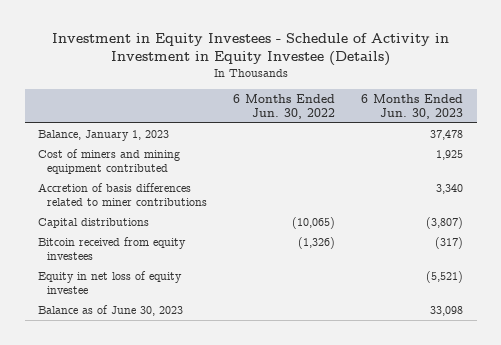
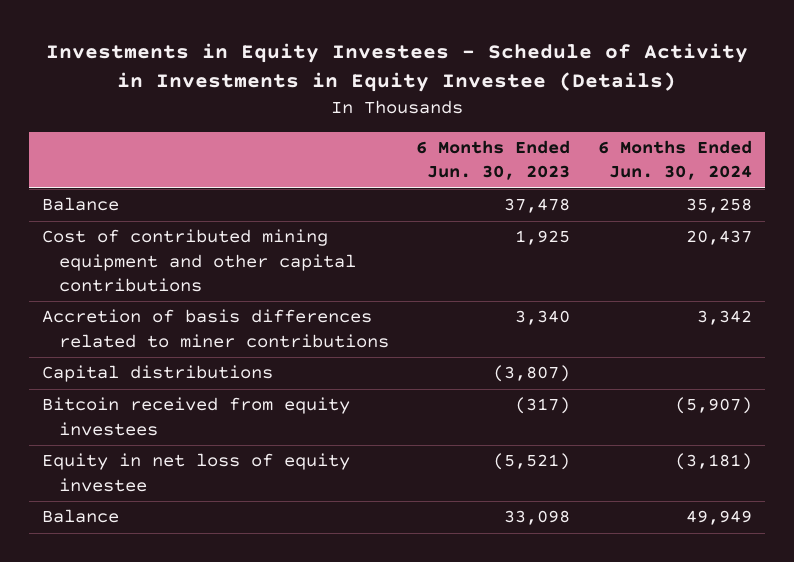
[51,32,449,67] Investment in Equity Investees - Schedule of Activity in Investment in Equity Investee (Details) -> [45,43,748,93] Investments in Equity Investees - Schedule of Activity in Investments in Equity Investee (Details)
[233,93,336,119] 6 Months Ended Jun. 30, 2022 -> none
none -> [597,140,752,181] 6 Months Ended Jun. 30, 2024
[37,129,169,141] Balance, January 1, 2023 -> [42,197,120,212] Balance
[37,148,180,175] Cost of miners and mining equipment contributed -> [42,229,356,292] Cost of contributed mining equipment and other capital contributions
[37,304,183,316] Balance as of June 30, 2023 -> [42,509,120,524] Balance

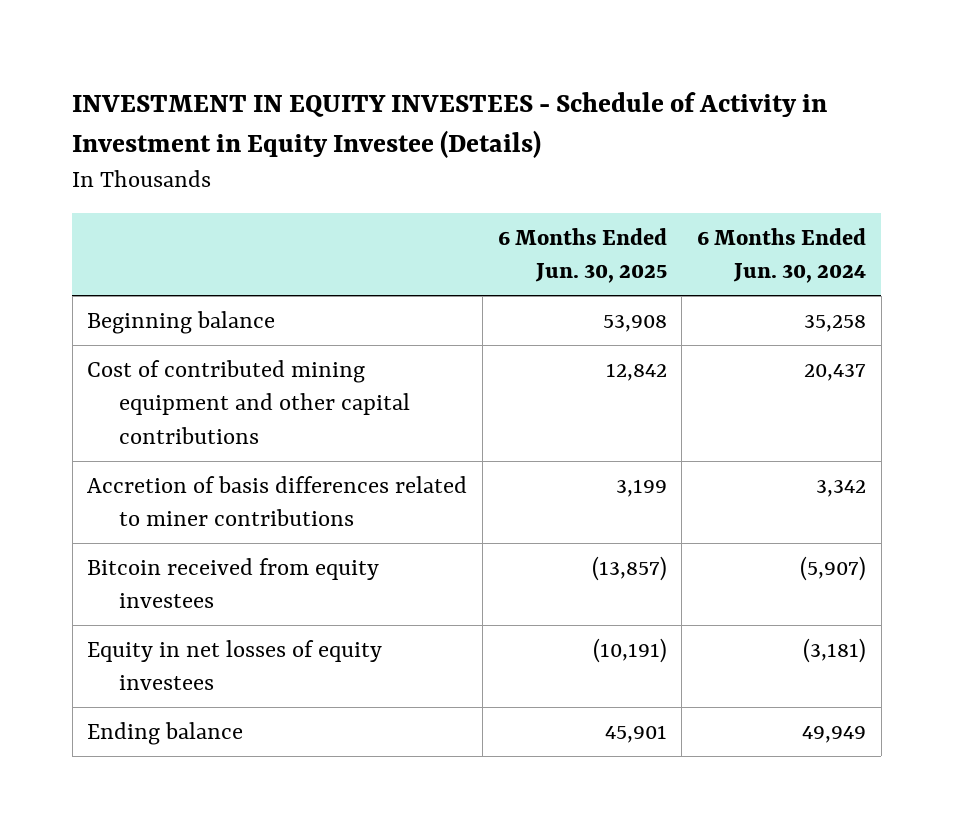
[45,43,748,93] Investments in Equity Investees - Schedule of Activity in Investments in Equity Investee (Details) -> [72,92,828,159] INVESTMENT IN EQUITY INVESTEES - Schedule of Activity in Investment in Equity Investee (Details)
[416,140,571,181] 6 Months Ended Jun. 30, 2023 -> none
none -> [497,227,667,284] 6 Months Ended Jun. 30, 2025
[42,197,120,212] Balance -> [87,310,276,334] Beginning balance
[42,365,274,383] Capital distributions -> none
[42,453,351,492] Equity in net loss of equity investee -> [87,639,383,691] Equity in net losses of equity investees
[42,509,120,524] Balance -> [87,721,244,745] Ending balance

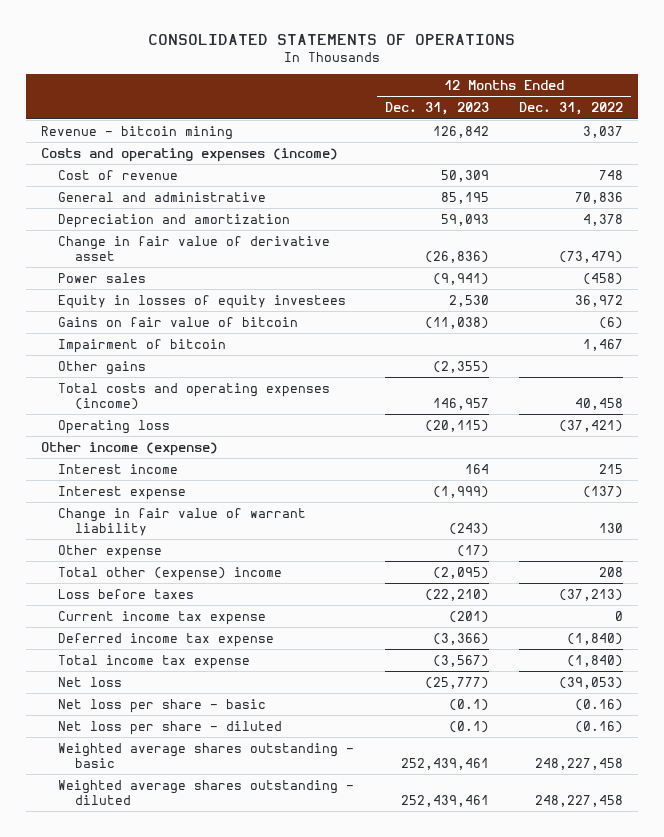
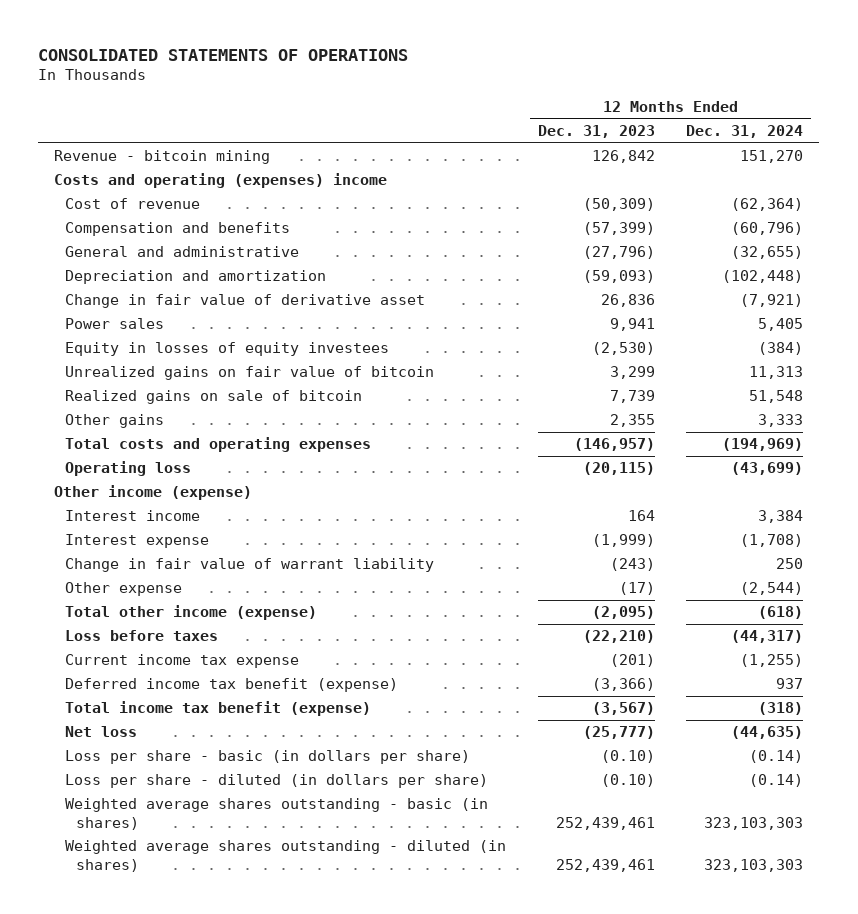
[519,102,624,116] Dec. 31, 2022 -> none
none -> [686,124,804,138] Dec. 31, 2024
[58,338,227,353] Impairment of bitcoin -> none
[41,147,339,162] Costs and operating expenses (income) -> [54,173,388,189] Costs and operating (expenses) income
[440,169,489,182] 50,309 -> [582,198,655,212] (50,309)
none -> [64,222,290,237] Compensation and benefits
[440,191,489,204] 85,195 -> [582,246,655,260] (27,796)
[440,213,489,226] 59,093 -> [582,270,655,284] (59,093)
[424,251,489,264] (26,836) -> [600,294,655,308] 26,836
[432,272,489,285] (9,941) -> [609,318,655,332] 9,941
[448,294,489,307] 2,530 -> [591,342,655,356] (2,530)
[58,316,299,327] Gains on fair value of bitcoin -> [64,366,434,381] Unrealized gains on fair value of bitcoin
[424,316,489,329] (11,038) -> [609,366,655,380] 3,299
none -> [64,390,362,405] Realized gains on sale of bitcoin
[432,360,489,373] (2,355) -> [609,414,655,428] 2,355
[58,382,331,411] Total costs and operating expenses (income) -> [64,437,371,453] Total costs and operating expenses
[432,398,489,411] 146,957 -> [573,438,655,452] (146,957)
[58,566,283,581] Total other (expense) income -> [64,605,317,621] Total other income (expense)
[58,632,275,647] Deferred income tax expense -> [64,678,398,693] Deferred income tax benefit (expense)
[58,654,251,669] Total income tax expense -> [64,701,371,717] Total income tax benefit (expense)
[58,698,267,713] Net loss per share - basic -> [64,750,470,765] Loss per share - basic (in dollars per share)
[448,698,489,711] (0.1) -> [600,750,655,764] (0.10)
[58,720,283,735] Net loss per share - diluted -> [64,774,488,789] Loss per share - diluted (in dollars per share)
[448,720,489,733] (0.1) -> [600,774,655,788] (0.10)
[58,742,355,769] Weighted average shares outstanding - basic -> [64,798,488,830] Weighted average shares outstanding - basic (in shares)
[58,779,355,806] Weighted average shares outstanding - diluted -> [64,840,506,872] Weighted average shares outstanding - diluted (in shares)

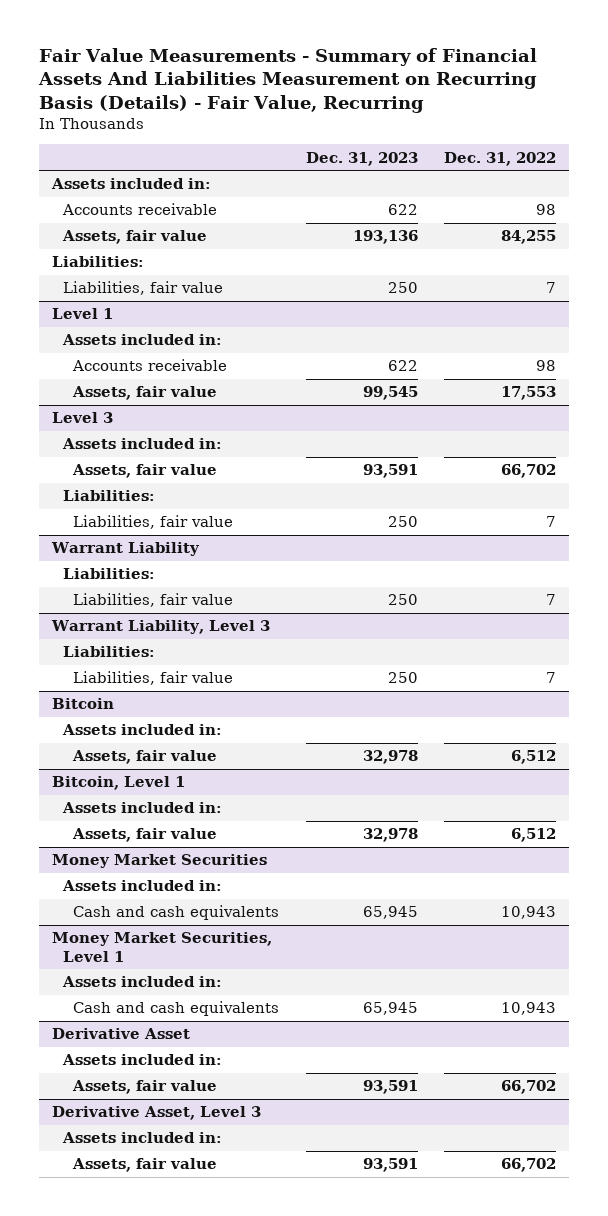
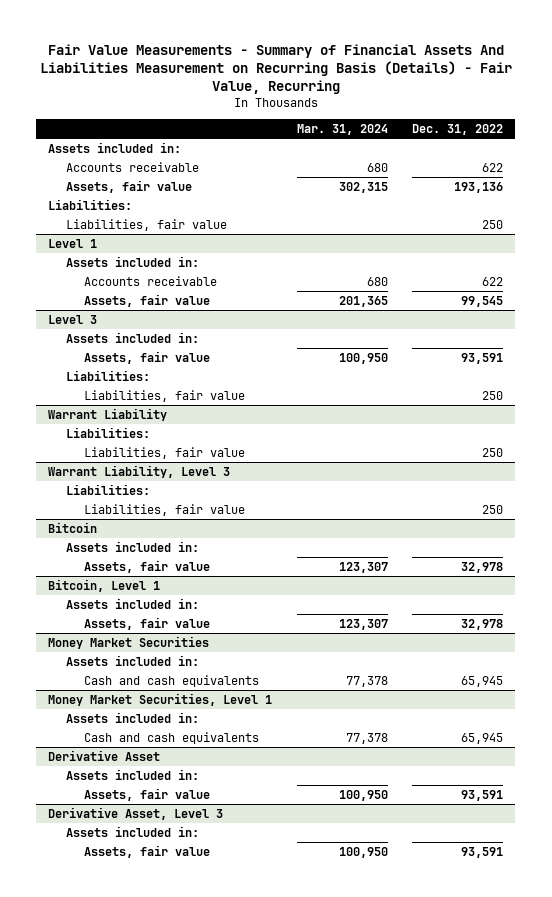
[305,151,418,166] Dec. 31, 2023 -> none
none -> [296,124,388,136] Mar. 31, 2024
[536,204,557,216] 98 -> [482,162,504,172] 622
[501,230,557,245] 84,255 -> [454,181,504,193] 193,136
[546,282,557,294] 7 -> [482,219,504,229] 250
[536,360,557,372] 98 -> [482,276,504,286] 622
[501,386,557,401] 17,553 -> [461,295,504,307] 99,545
[501,464,557,479] 66,702 -> [461,352,504,364] 93,591
[546,516,557,528] 7 -> [482,390,504,400] 250
[546,594,557,606] 7 -> [482,447,504,457] 250
[546,672,557,684] 7 -> [482,504,504,514] 250
[511,750,557,765] 6,512 -> [461,561,504,573] 32,978
[511,828,557,843] 6,512 -> [461,618,504,630] 32,978
[501,906,557,920] 10,943 -> [461,675,504,687] 65,945
[501,1002,557,1016] 10,943 -> [461,732,504,744] 65,945
[501,1080,557,1095] 66,702 -> [461,789,504,801] 93,591
[501,1158,557,1173] 66,702 -> [461,846,504,858] 93,591

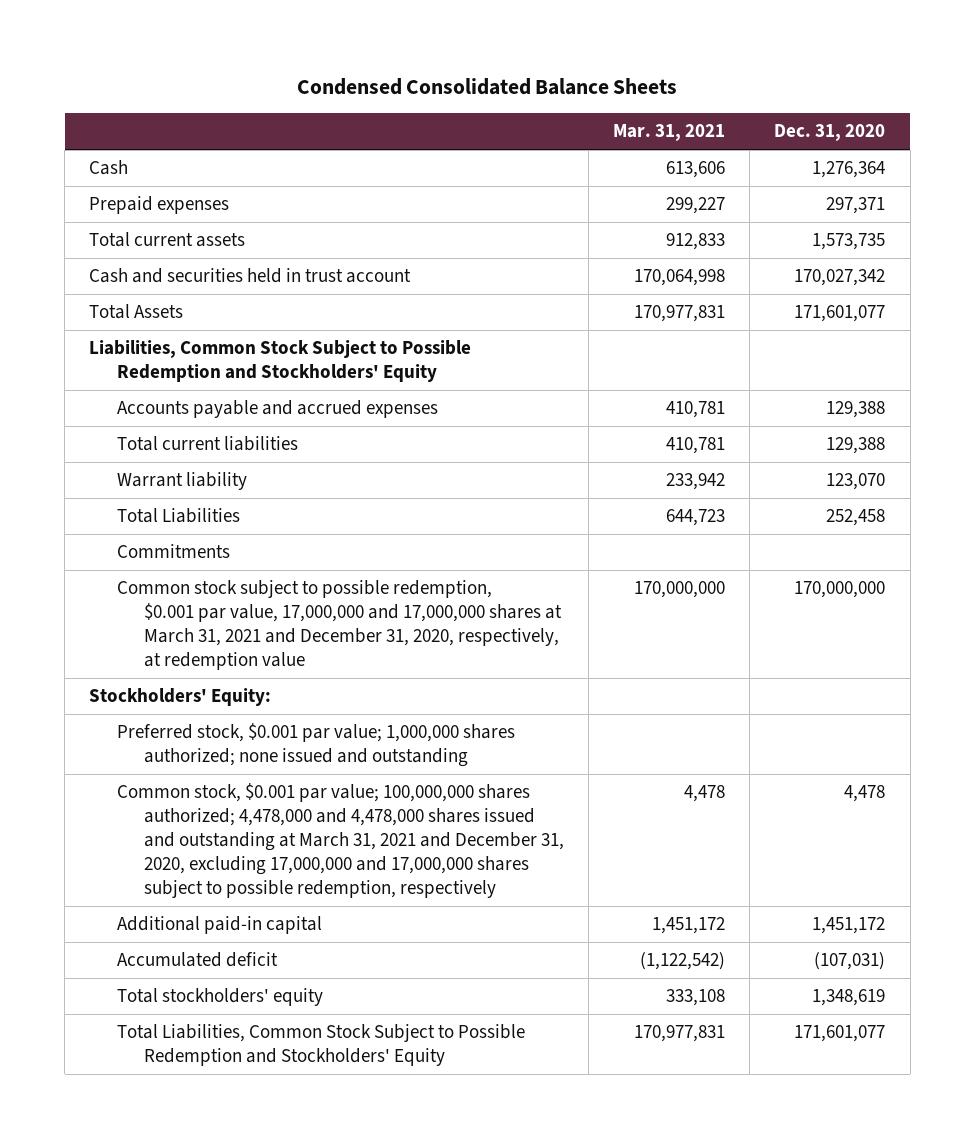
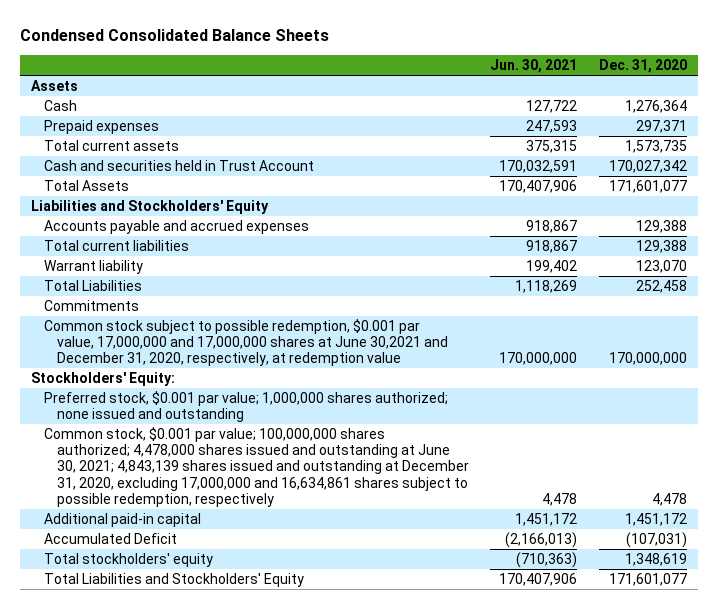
[613,124,726,142] Mar. 31, 2021 -> none
none -> [490,59,578,74] Jun. 30, 2021
none -> [30,79,78,91] Assets
[89,268,412,284] Cash and securities held in trust account -> [43,159,314,171] Cash and securities held in Trust Account
[89,340,472,383] Liabilities, Common Stock Subject to Possible Redemption and Stockholders' Equity -> [30,199,269,214] Liabilities and Stockholders' Equity
[116,580,562,670] Common stock subject to possible redemption, $0.001 par value, 17,000,000 and 17,000,000 shares at March 31, 2021 and December 31, 2020, respectively, at redemption value -> [43,318,448,367] Common stock subject to possible redemption, $0.001 par value, 17,000,000 and 17,000,000 shares at June 30,2021 and December 31, 2020, respectively, at redemption value
[116,783,564,898] Common stock, $0.001 par value; 100,000,000 shares authorized; 4,478,000 and 4,478,000 shares issued and outstanding at March 31, 2021 and December 31, 2020, excluding 17,000,000 and 17,000,000 shares subject to possible redemption, respectively -> [43,426,469,507] Common stock, $0.001 par value; 100,000,000 shares authorized; 4,478,000 shares issued and outstanding at June 30, 2021; 4,843,139 shares issued and outstanding at December 31, 2020, excluding 17,000,000 and 16,634,861 shares subject to possible redemption, respectively
[116,952,278,968] Accumulated deficit -> [43,532,177,544] Accumulated Deficit
[116,1024,525,1067] Total Liabilities, Common Stock Subject to Possible Redemption and Stockholders' Equity -> [43,572,304,587] Total Liabilities and Stockholders' Equity

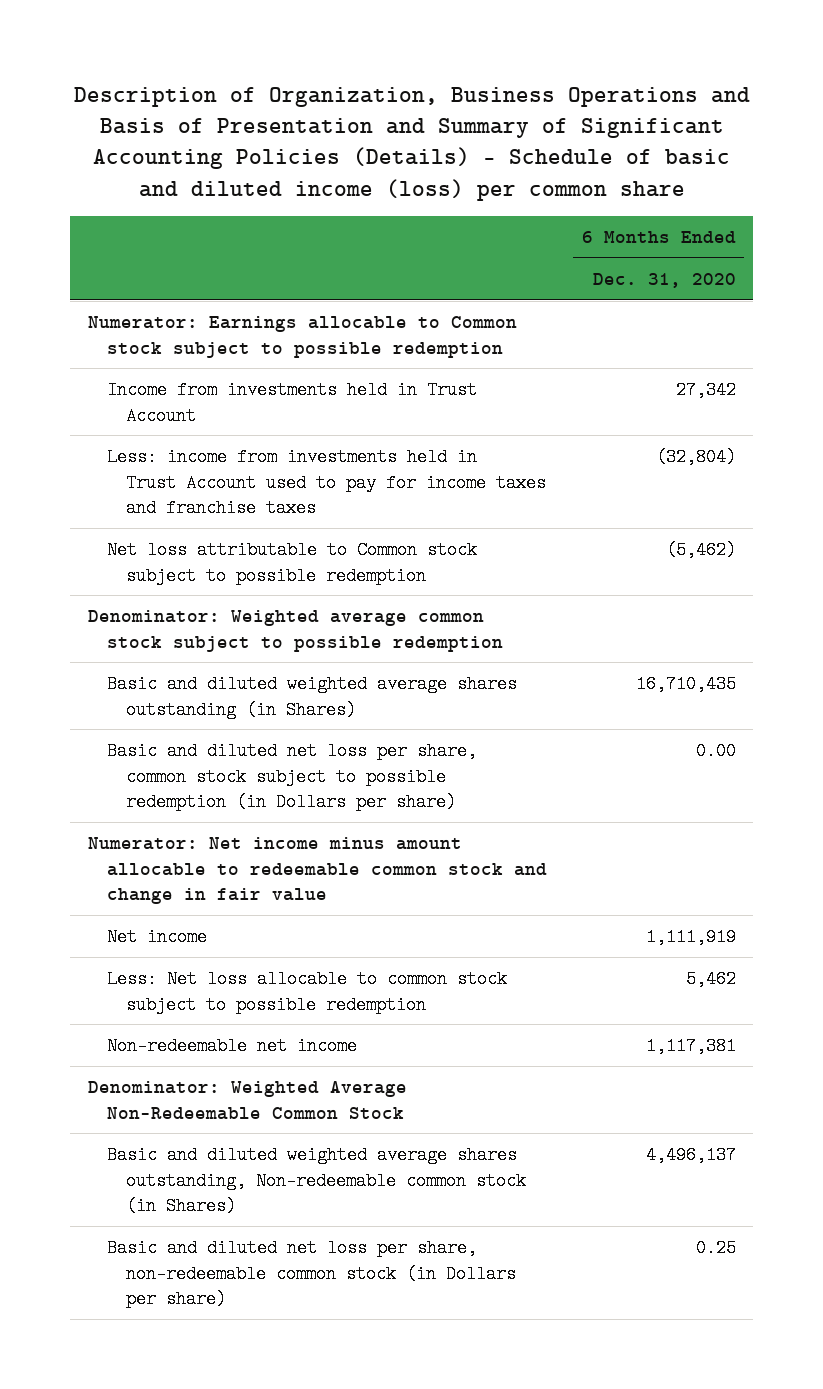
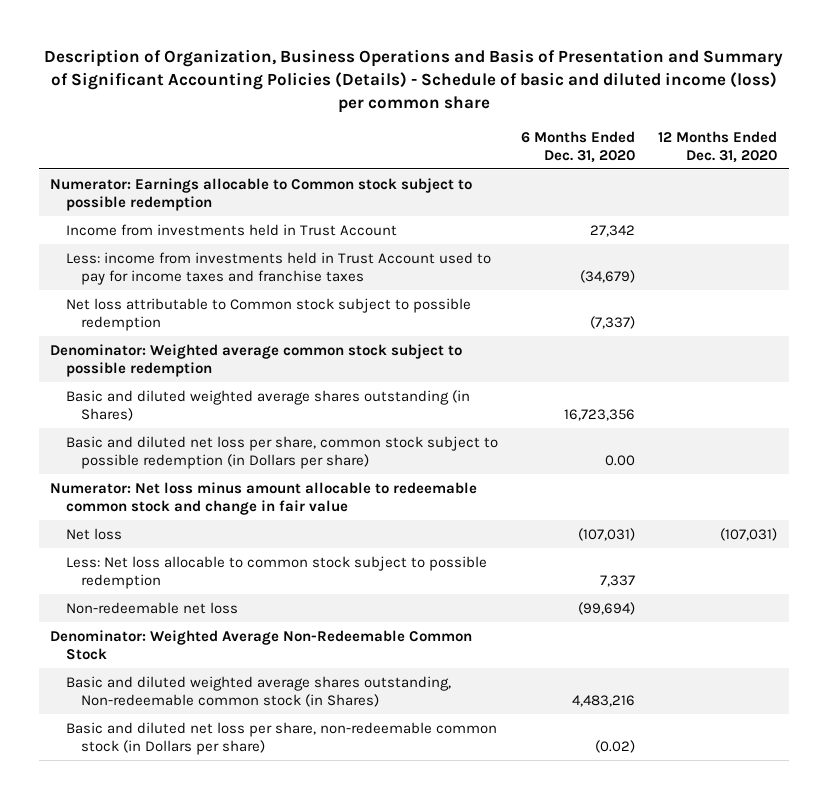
none -> [658,130,778,163] 12 Months Ended Dec. 31, 2020
[655,448,736,467] (32,804) -> [579,269,635,283] (34,679)
[665,541,736,560] (5,462) -> [589,315,635,329] (7,337)
[635,675,736,694] 16,710,435 -> [563,408,635,421] 16,723,356
[87,837,547,905] Numerator: Net income minus amount allocable to redeemable common stock and change in fair value -> [50,481,478,515] Numerator: Net loss minus amount allocable to redeemable common stock and change in fair value
[106,928,207,947] Net income -> [65,527,122,540] Net loss
[645,928,736,947] 1,111,919 -> [577,527,635,541] (107,031)
[685,970,736,989] 5,462 -> [599,574,635,587] 7,337
[106,1037,357,1056] Non-redeemable net income -> [65,601,238,614] Non-redeemable net loss
[645,1037,736,1056] 1,117,381 -> [577,601,635,615] (99,694)
[645,1146,736,1165] 4,496,137 -> [571,694,635,707] 4,483,216
[695,1239,736,1258] 0.25 -> [594,739,635,753] (0.02)

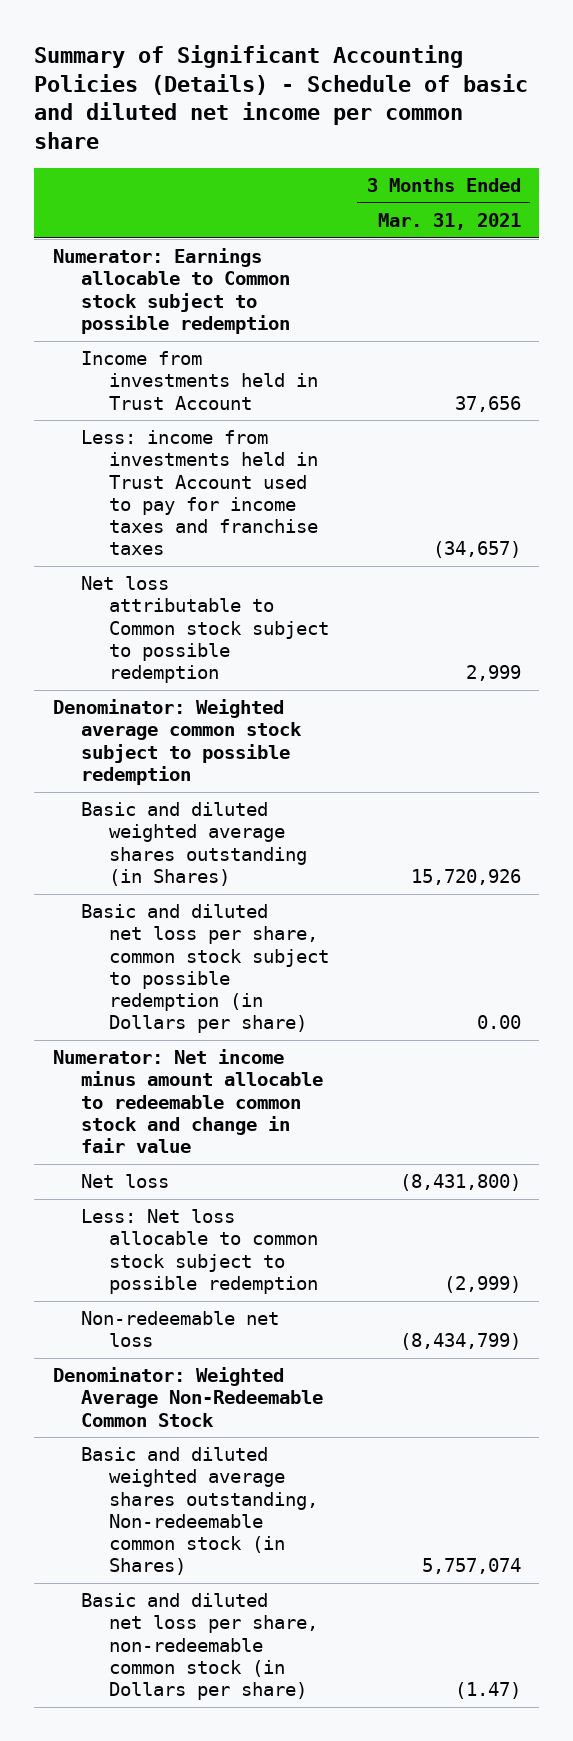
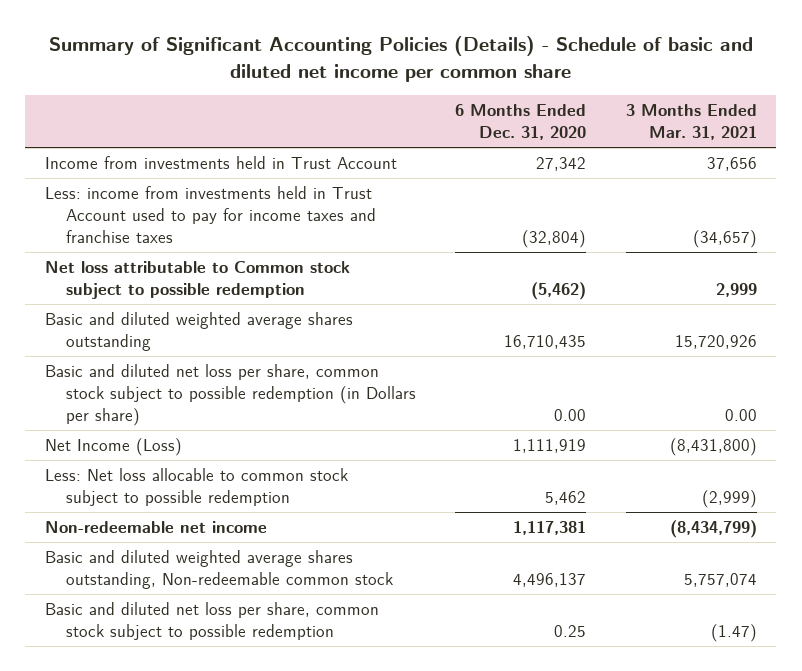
none -> [455,104,587,140] 6 Months Ended Dec. 31, 2020
[52,248,290,334] Numerator: Earnings allocable to Common stock subject to possible redemption -> none
[52,699,302,785] Denominator: Weighted average common stock subject to possible redemption -> none
[80,802,308,886] Basic and diluted weighted average shares outstanding (in Shares) -> [44,312,353,352] Basic and diluted weighted average shares outstanding
[52,1049,323,1154] Numerator: Net income minus amount allocable to redeemable common stock and change in fair value -> none
[80,1174,169,1189] Net loss -> [44,438,182,457] Net Income (Loss)
[52,1367,323,1427] Denominator: Weighted Average Non-Redeemable Common Stock -> none
[80,1311,279,1348] Non-redeemable net loss -> [44,521,267,534] Non-redeemable net income
[80,1447,319,1576] Basic and diluted weighted average shares outstanding, Non-redeemable common stock (in Shares) -> [44,550,393,590] Basic and diluted weighted average shares outstanding, Non-redeemable common stock
[80,1593,319,1701] Basic and diluted net loss per share, non-redeemable common stock (in Dollars per share) -> [44,602,379,641] Basic and diluted net loss per share, common stock subject to possible redemption

